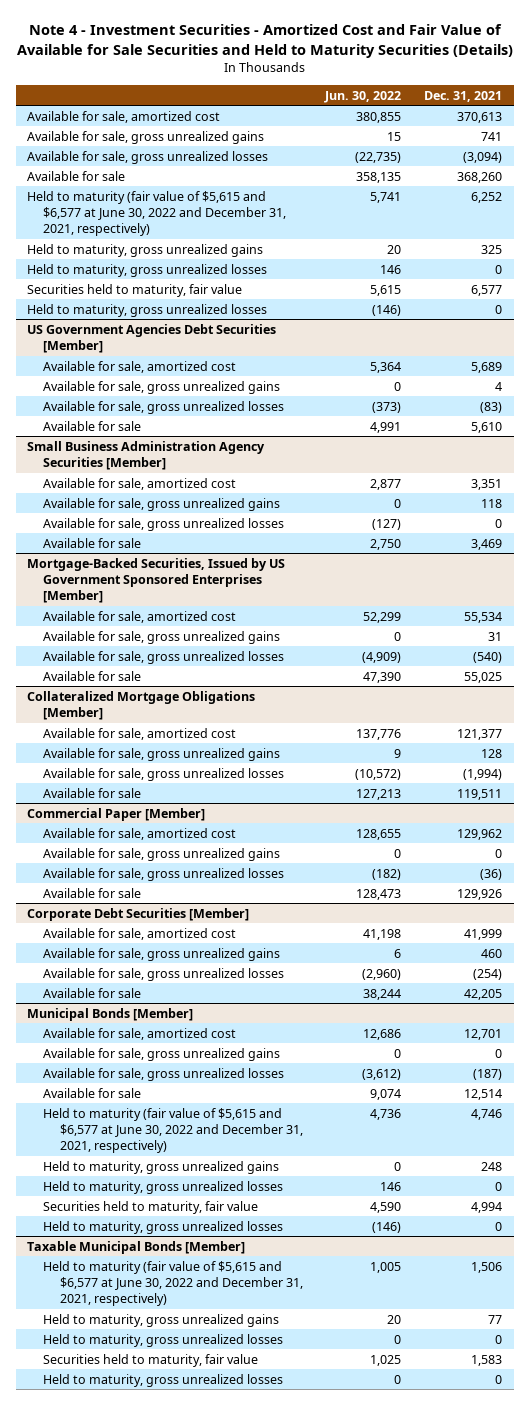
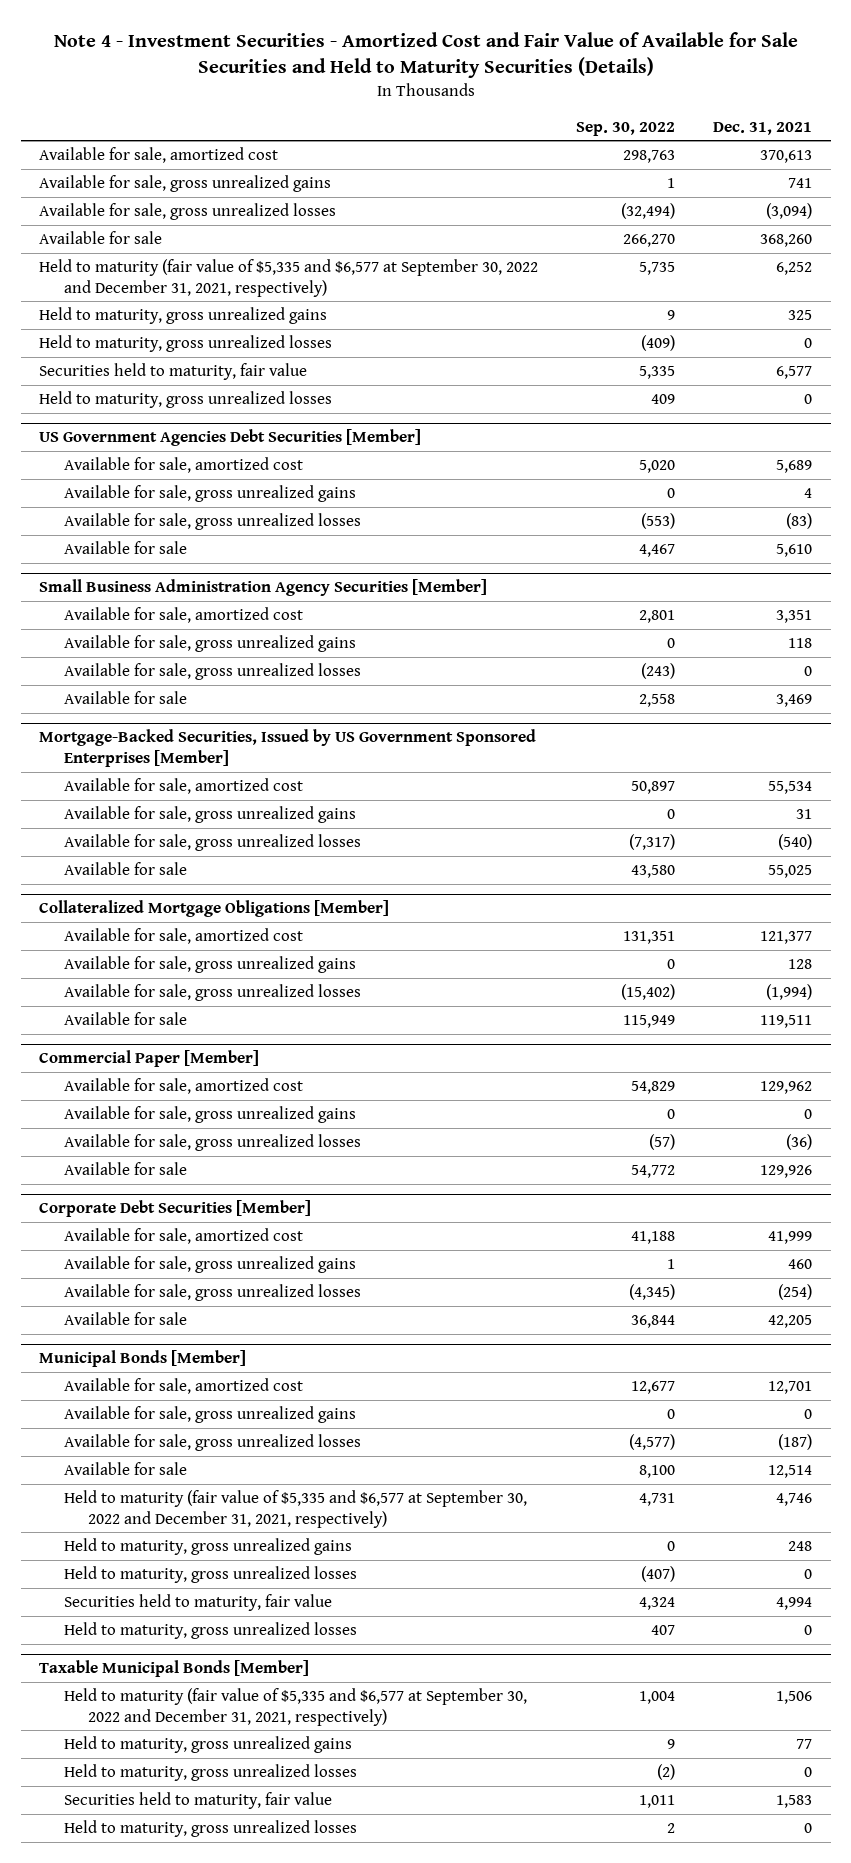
[324,90,402,103] Jun. 30, 2022 -> none
none -> [576,121,676,136] Sep. 30, 2022
[26,190,287,237] Held to maturity (fair value of $5,615 and $6,577 at June 30, 2022 and December 31, 2021, respectively) -> [39,259,539,297] Held to maturity (fair value of $5,335 and $6,577 at September 30, 2022 and December 31, 2021, respectively)
[43,1107,303,1154] Held to maturity (fair value of $5,615 and $6,577 at June 30, 2022 and December 31, 2021, respectively) -> [63,1490,527,1528] Held to maturity (fair value of $5,335 and $6,577 at September 30, 2022 and December 31, 2021, respectively)
[43,1260,303,1307] Held to maturity (fair value of $5,615 and $6,577 at June 30, 2022 and December 31, 2021, respectively) -> [63,1688,527,1726] Held to maturity (fair value of $5,335 and $6,577 at September 30, 2022 and December 31, 2021, respectively)

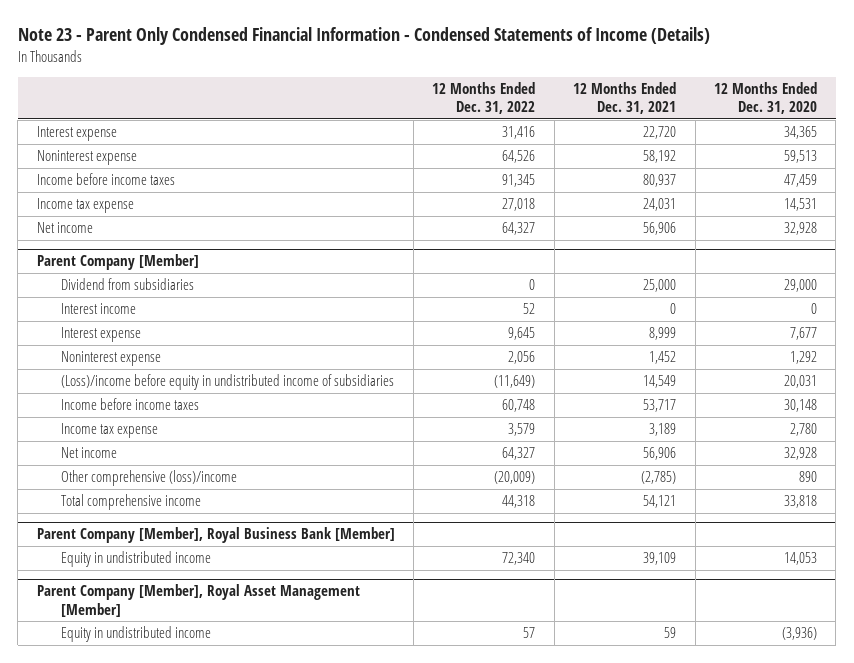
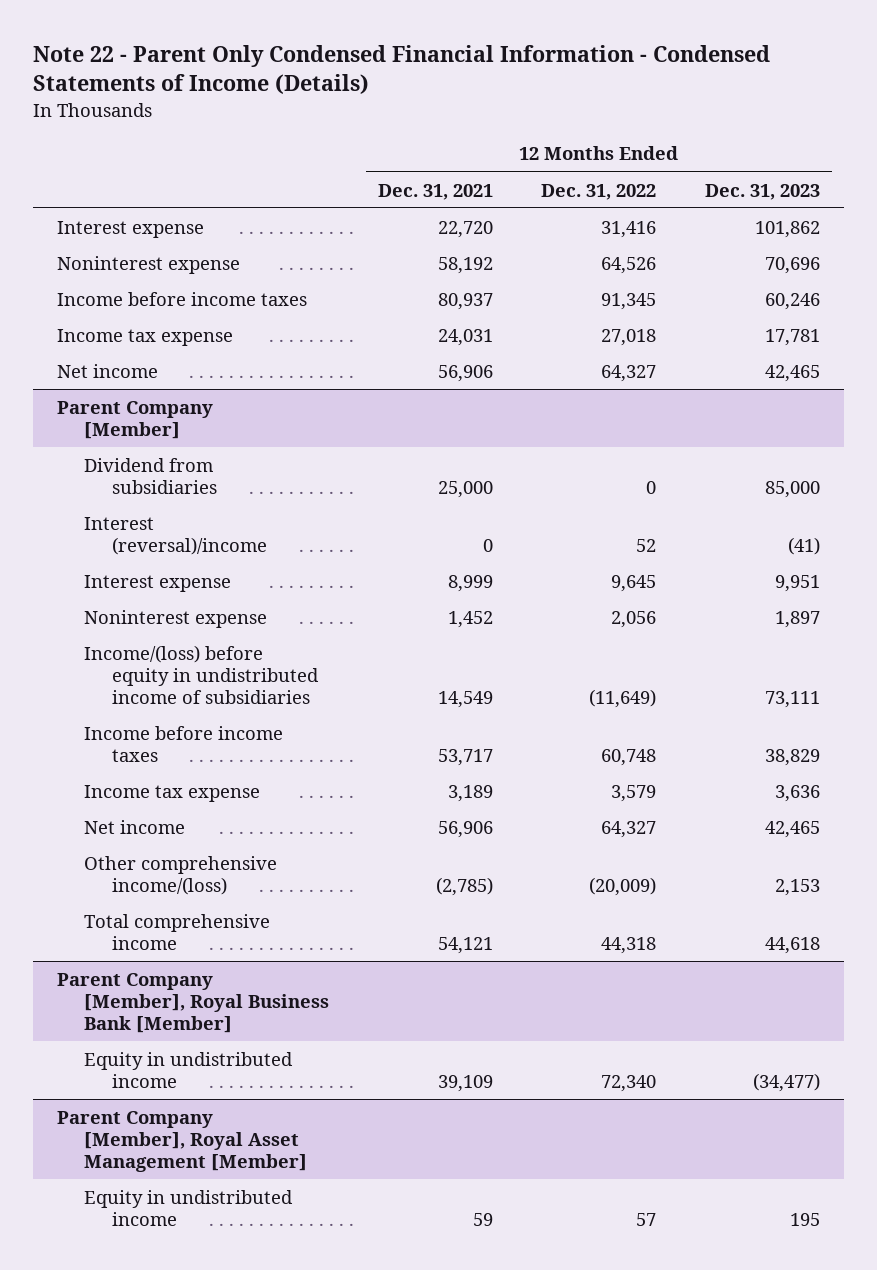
[17,27,710,46] Note 23 - Parent Only Condensed Financial Information - Condensed Statements of Income (Details) -> [33,45,771,95] Note 22 - Parent Only Condensed Financial Information - Condensed Statements of Income (Details)
[713,81,817,115] 12 Months Ended Dec. 31, 2020 -> none
none -> [704,183,820,200] Dec. 31, 2023
[60,303,136,315] Interest income -> [84,516,267,555] Interest (reversal)/income
[60,374,394,391] (Loss)/income before equity in undistributed income of subsidiaries -> [84,644,319,704] Income/(loss) before equity in undistributed income of subsidiaries
[60,470,237,487] Other comprehensive (loss)/income -> [84,855,278,895] Other comprehensive income/(loss)

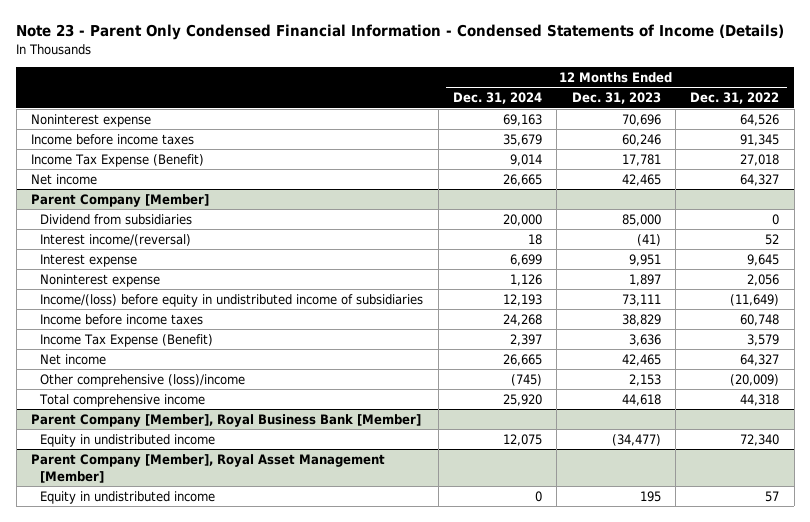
[33,45,771,95] Note 22 - Parent Only Condensed Financial Information - Condensed Statements of Income (Details) -> [16,24,785,41] Note 23 - Parent Only Condensed Financial Information - Condensed Statements of Income (Details)
[377,183,493,200] Dec. 31, 2021 -> none
none -> [452,92,542,105] Dec. 31, 2024
[57,220,205,238] Interest expense -> none
[57,328,234,346] Income tax expense -> [30,153,204,167] Income Tax Expense (Benefit)
[84,516,267,555] Interest (reversal)/income -> [40,233,192,246] Interest income/(reversal)
[84,784,261,802] Income tax expense -> [40,333,214,347] Income Tax Expense (Benefit)
[84,855,278,895] Other comprehensive income/(loss) -> [40,373,246,387] Other comprehensive (loss)/income

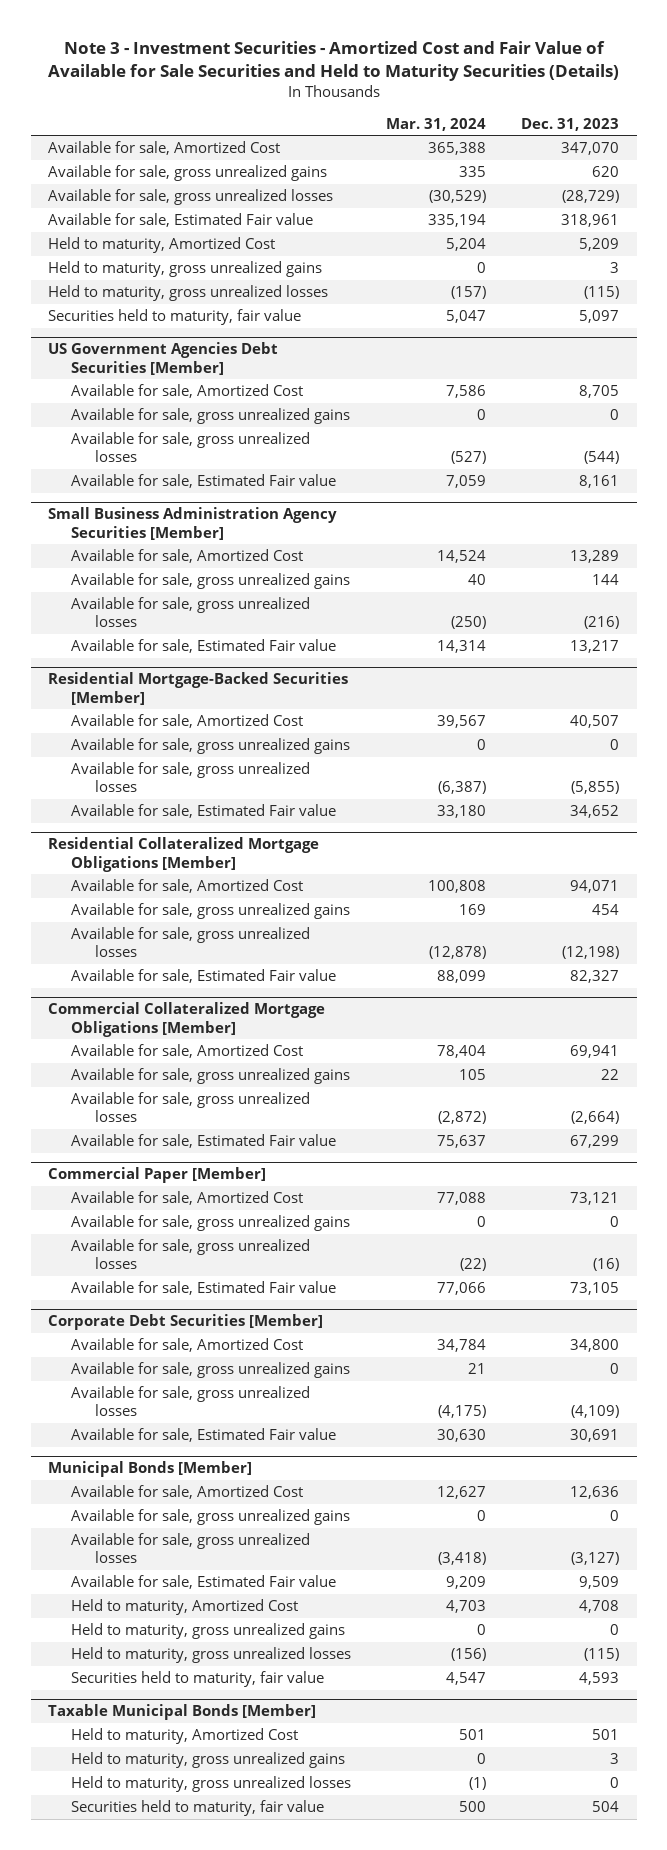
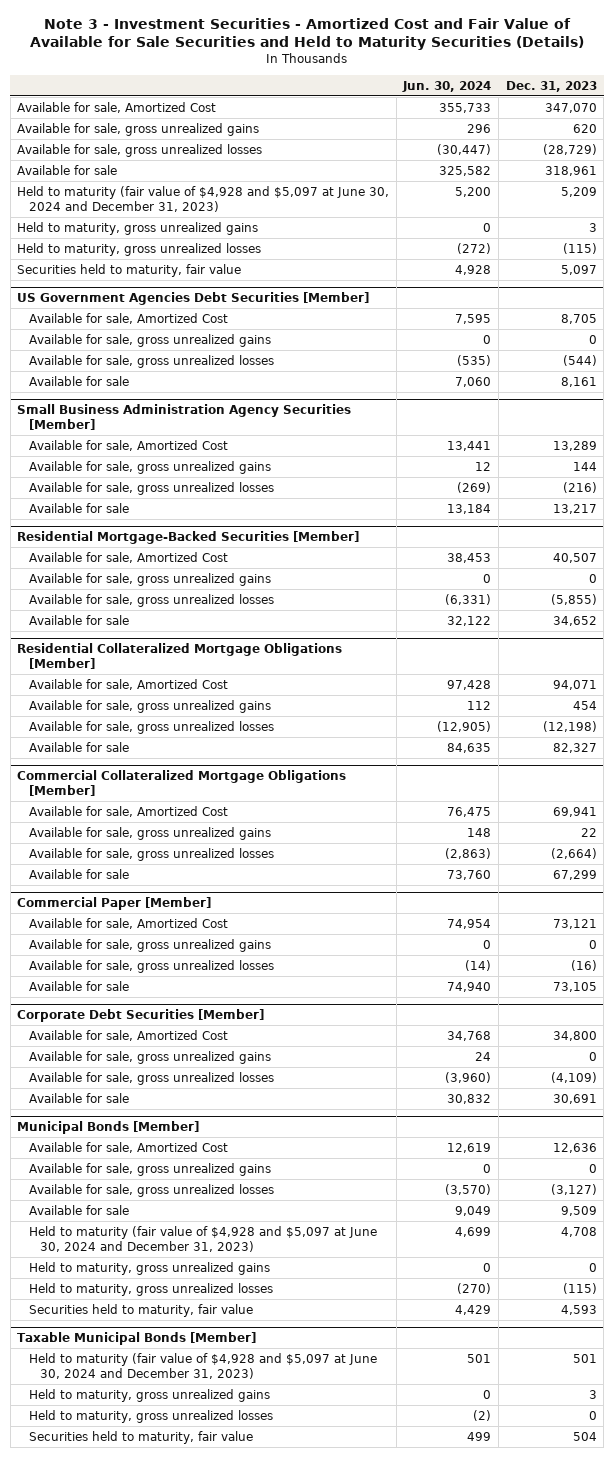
[386,117,487,131] Mar. 31, 2024 -> none
none -> [402,80,492,92] Jun. 30, 2024
[48,213,314,228] Available for sale, Estimated Fair value -> [17,164,118,175] Available for sale
[48,237,276,254] Held to maturity, Amortized Cost -> [17,185,390,212] Held to maturity (fair value of $4,928 and $5,097 at June 30, 2024 and December 31, 2023)
[71,474,337,489] Available for sale, Estimated Fair value -> [28,375,129,386] Available for sale
[71,639,337,654] Available for sale, Estimated Fair value -> [28,502,129,513] Available for sale
[71,804,337,819] Available for sale, Estimated Fair value -> [28,614,129,625] Available for sale
[71,969,337,984] Available for sale, Estimated Fair value -> [28,741,129,752] Available for sale
[71,1134,337,1149] Available for sale, Estimated Fair value -> [28,868,129,879] Available for sale
[71,1281,337,1296] Available for sale, Estimated Fair value -> [28,980,129,991] Available for sale
[71,1428,337,1443] Available for sale, Estimated Fair value -> [28,1092,129,1103] Available for sale
[71,1575,337,1590] Available for sale, Estimated Fair value -> [28,1204,129,1215] Available for sale
[71,1599,299,1616] Held to maturity, Amortized Cost -> [28,1225,377,1252] Held to maturity (fair value of $4,928 and $5,097 at June 30, 2024 and December 31, 2023)
[71,1728,299,1745] Held to maturity, Amortized Cost -> [28,1352,377,1379] Held to maturity (fair value of $4,928 and $5,097 at June 30, 2024 and December 31, 2023)

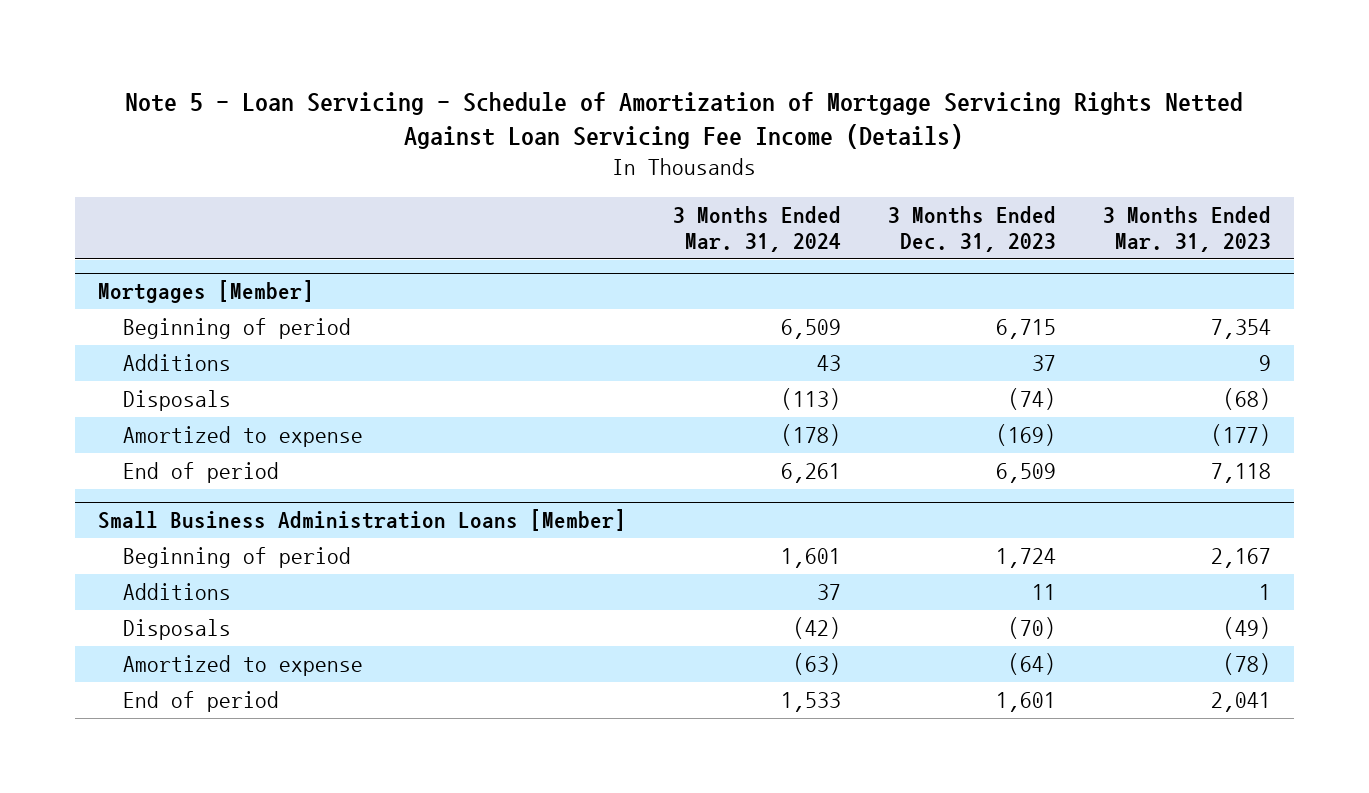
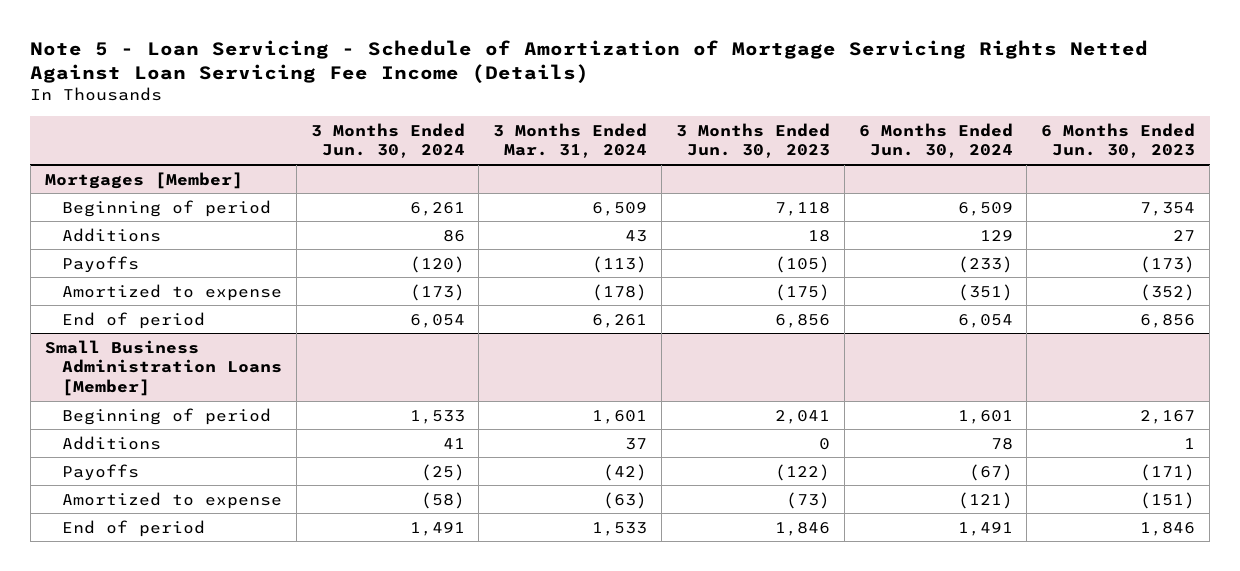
[887,205,1056,253] 3 Months Ended Dec. 31, 2023 -> none
[1102,205,1271,253] 3 Months Ended Mar. 31, 2023 -> none
none -> [310,122,465,159] 3 Months Ended Jun. 30, 2024
none -> [675,122,830,159] 3 Months Ended Jun. 30, 2023
none -> [858,122,1013,159] 6 Months Ended Jun. 30, 2024
none -> [1041,122,1196,159] 6 Months Ended Jun. 30, 2023
[122,389,231,411] Disposals -> [62,255,140,273] Payoffs
[122,618,231,640] Disposals -> [62,463,140,481] Payoffs

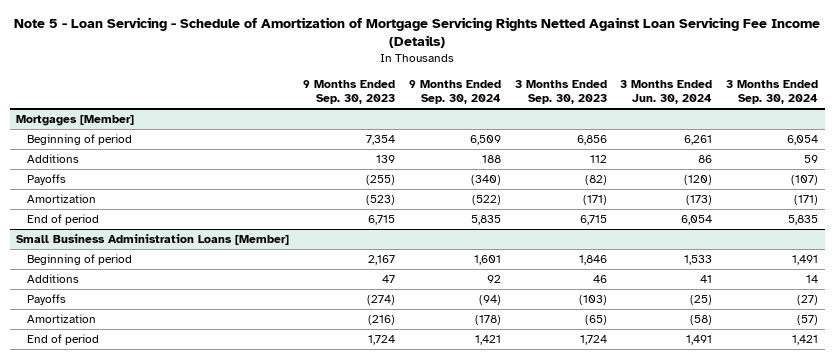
[493,122,648,159] 3 Months Ended Mar. 31, 2024 -> none
[675,122,830,159] 3 Months Ended Jun. 30, 2023 -> none
[858,122,1013,159] 6 Months Ended Jun. 30, 2024 -> none
[1041,122,1196,159] 6 Months Ended Jun. 30, 2023 -> none
none -> [303,79,396,105] 9 Months Ended Sep. 30, 2023
none -> [408,79,501,105] 9 Months Ended Sep. 30, 2024
none -> [514,79,607,105] 3 Months Ended Sep. 30, 2023
none -> [725,79,818,105] 3 Months Ended Sep. 30, 2024
[62,283,283,301] Amortized to expense -> [27,193,97,203] Amortization
[62,491,283,509] Amortized to expense -> [27,313,97,323] Amortization

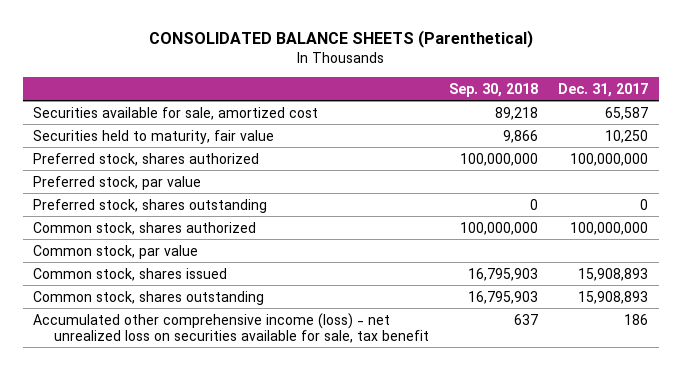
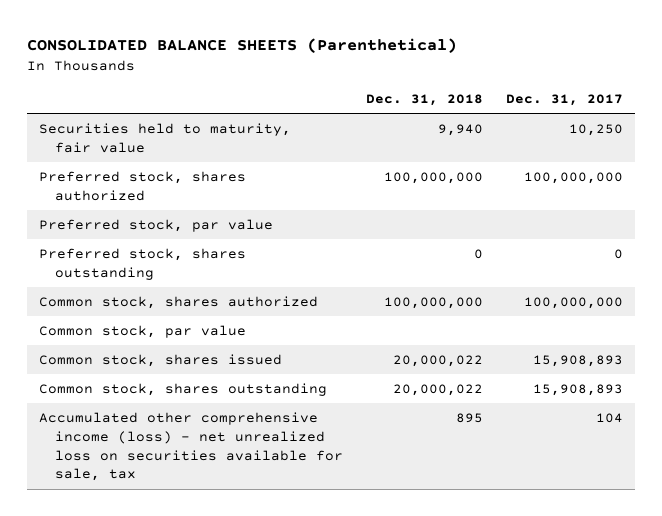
[449,82,539,97] Sep. 30, 2018 -> none
none -> [366,94,484,107] Dec. 31, 2018
[32,106,318,120] Securities available for sale, amortized cost -> none
[32,312,429,343] Accumulated other comprehensive income (loss) - net unrealized loss on securities available for sale, tax benefit -> [38,411,344,482] Accumulated other comprehensive income (loss) - net unrealized loss on securities available for sale, tax
[624,313,649,325] 186 -> [596,412,624,423] 104

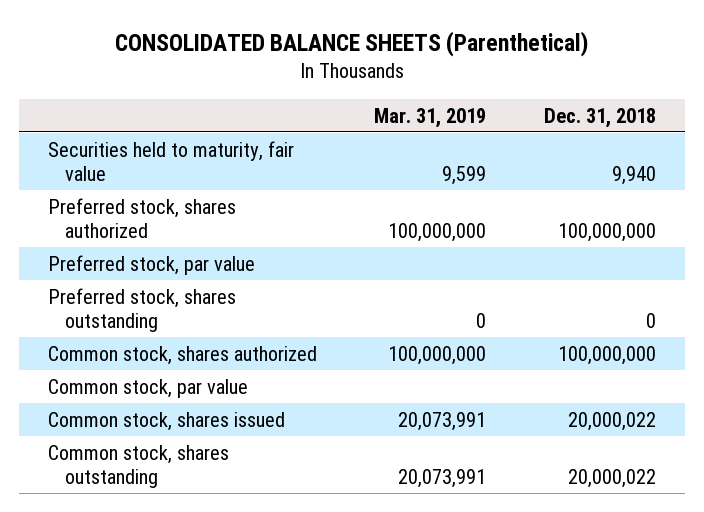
[506,94,624,107] Dec. 31, 2017 -> none
none -> [374,107,487,128] Mar. 31, 2019
[38,411,344,482] Accumulated other comprehensive income (loss) - net unrealized loss on securities available for sale, tax -> none

